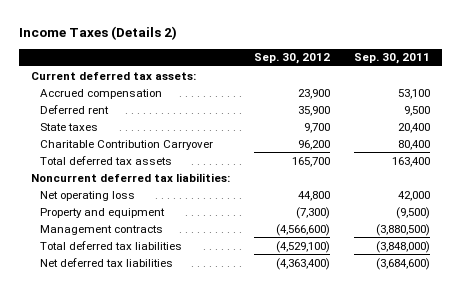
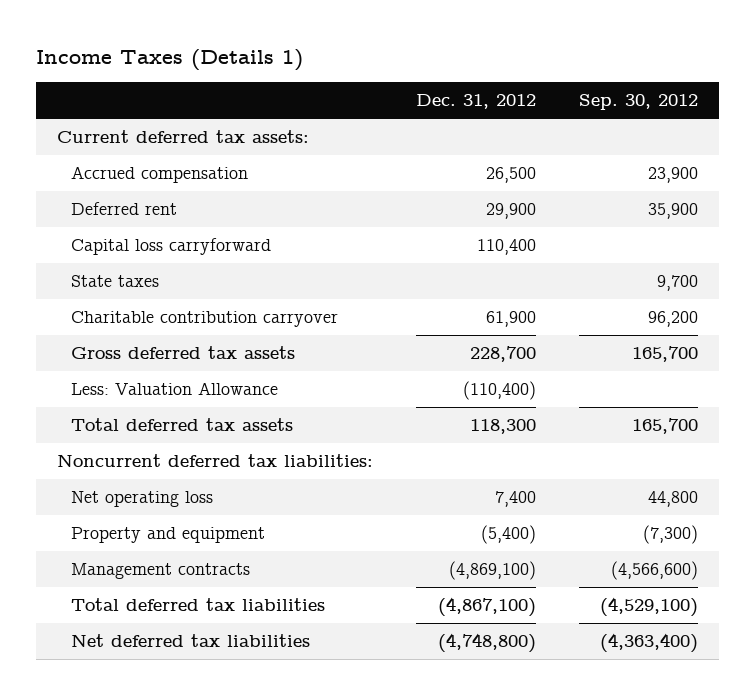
[19,26,178,41] Income Taxes (Details 2) -> [35,48,303,71] Income Taxes (Details 1)
[354,53,431,65] Sep. 30, 2011 -> none
none -> [415,94,536,110] Dec. 31, 2012
none -> [70,238,271,256] Capital loss carryforward
[40,139,214,150] Charitable Contribution Carryover -> [70,311,338,328] Charitable contribution carryover
none -> [70,346,295,360] Gross deferred tax assets
none -> [70,382,278,396] Less: Valuation Allowance

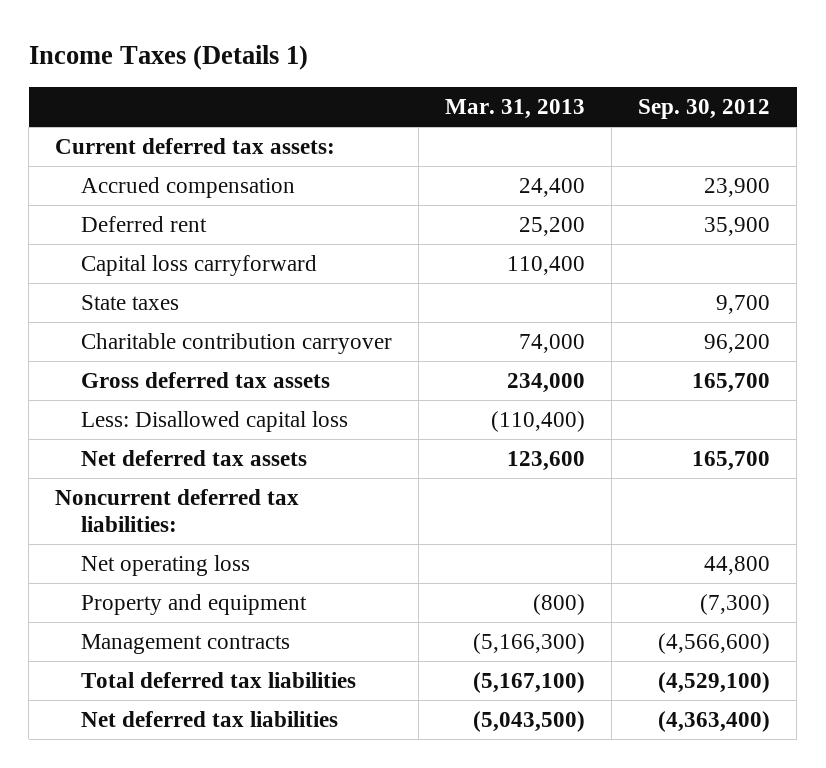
[415,94,536,110] Dec. 31, 2012 -> none
none -> [445,99,586,120] Mar. 31, 2013
[70,382,278,396] Less: Valuation Allowance -> [81,410,349,432] Less: Disallowed capital loss
[70,418,293,432] Total deferred tax assets -> [81,449,308,466] Net deferred tax assets

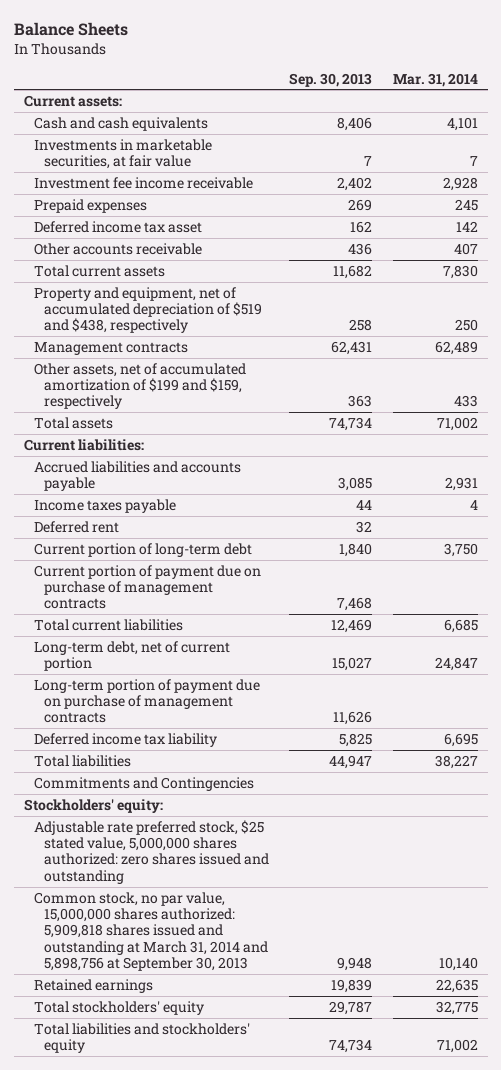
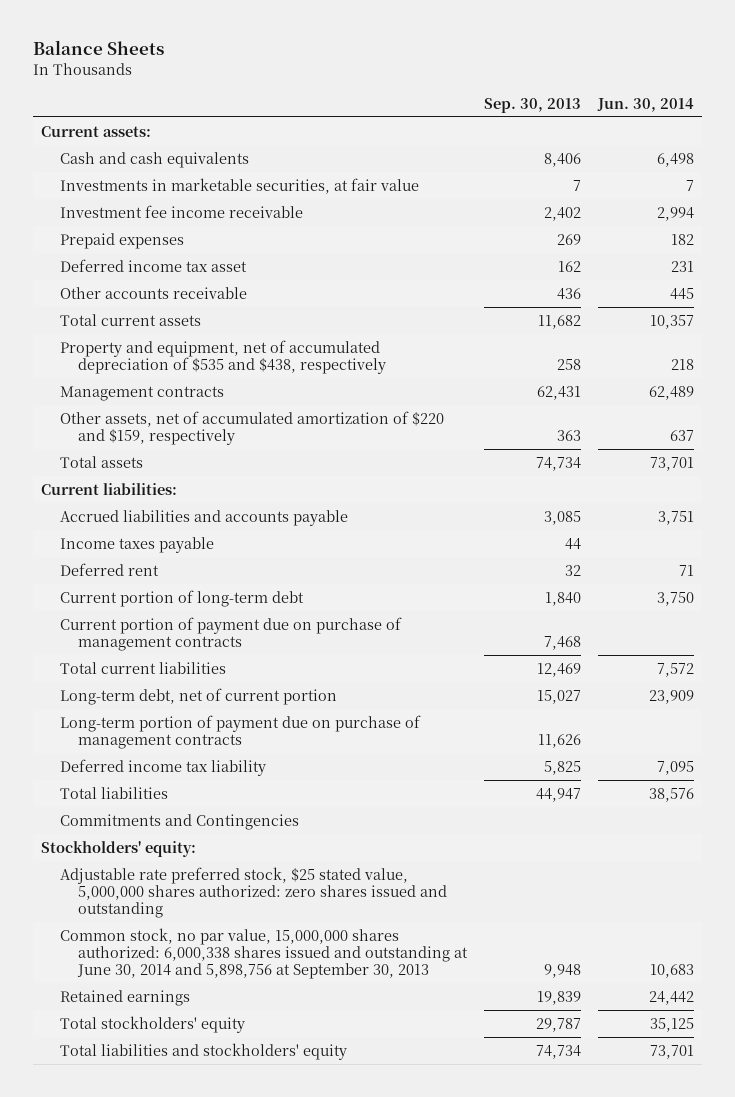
[392,72,478,87] Mar. 31, 2014 -> none
none -> [596,97,694,112] Jun. 30, 2014
[33,286,262,334] Property and equipment, net of accumulated depreciation of $519 and $438, respectively -> [59,339,387,375] Property and equipment, net of accumulated depreciation of $535 and $438, respectively
[33,362,246,410] Other assets, net of accumulated amortization of $199 and $159, respectively -> [59,410,444,446] Other assets, net of accumulated amortization of $220 and $159, respectively
[33,891,268,972] Common stock, no par value, 15,000,000 shares authorized: 5,909,818 shares issued and outstanding at March 31, 2014 and 5,898,756 at September 30, 2013 -> [59,927,469,980] Common stock, no par value, 15,000,000 shares authorized: 6,000,338 shares issued and outstanding at June 30, 2014 and 5,898,756 at September 30, 2013

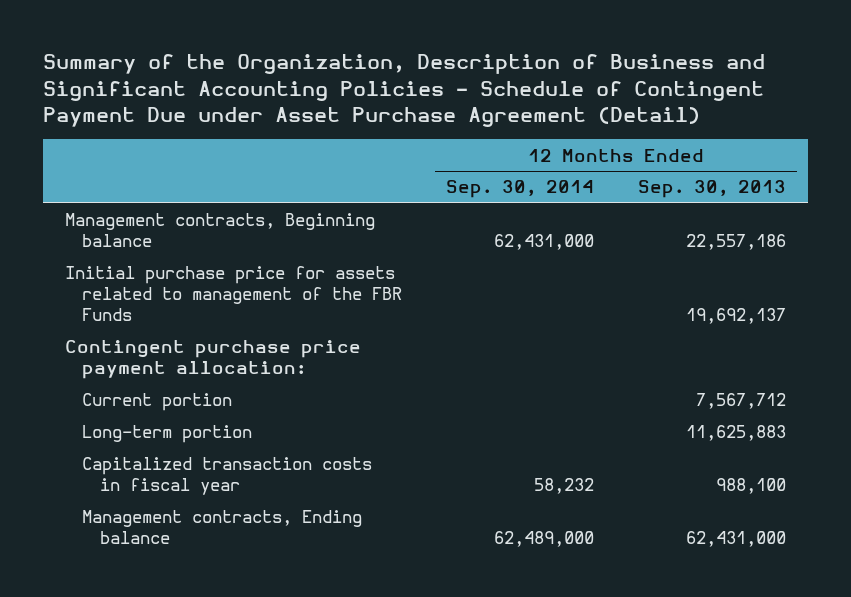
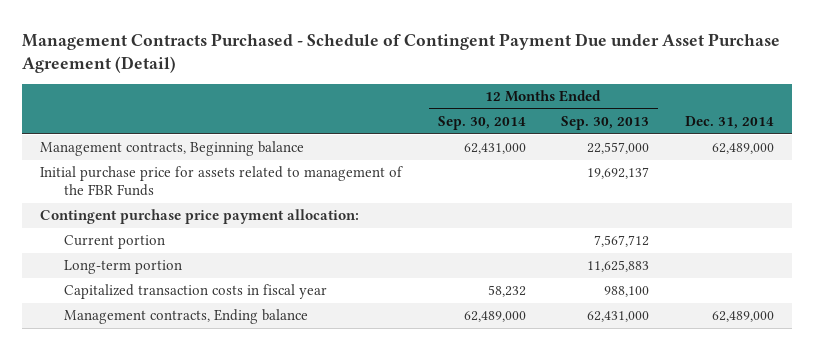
[43,54,766,128] Summary of the Organization, Description of Business and Significant Accounting Policies - Schedule of Contingent Payment Due under Asset Purchase Agreement (Detail) -> [22,32,781,73] Management Contracts Purchased - Schedule of Contingent Payment Due under Asset Purchase Agreement (Detail)
none -> [684,116,774,130] Dec. 31, 2014
[686,234,787,251] 22,557,186 -> [587,142,650,155] 22,557,000

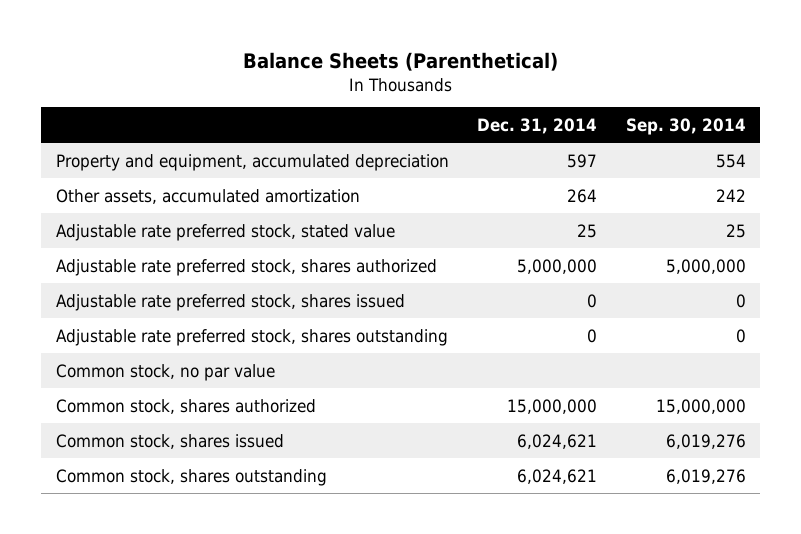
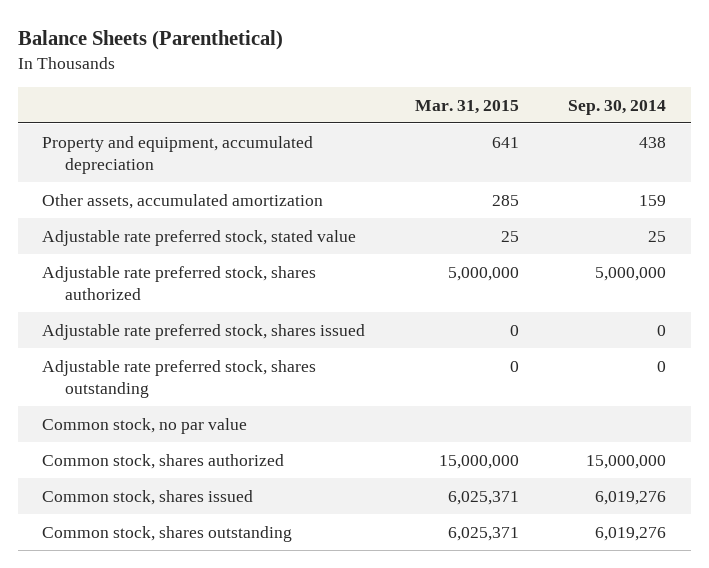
[477,118,598,135] Dec. 31, 2014 -> none
none -> [414,99,519,114] Mar. 31, 2015
[715,153,746,168] 554 -> [639,136,667,148] 438
[715,188,746,202] 242 -> [639,194,667,206] 159

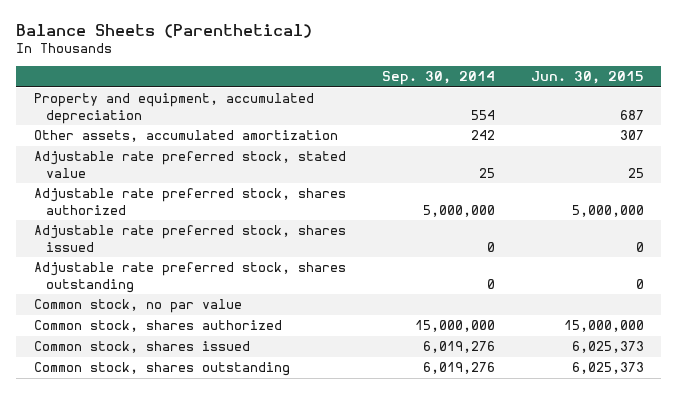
[414,99,519,114] Mar. 31, 2015 -> none
none -> [530,71,644,85] Jun. 30, 2015
[639,136,667,148] 438 -> [470,109,495,120] 554
[639,194,667,206] 159 -> [470,130,495,141] 242

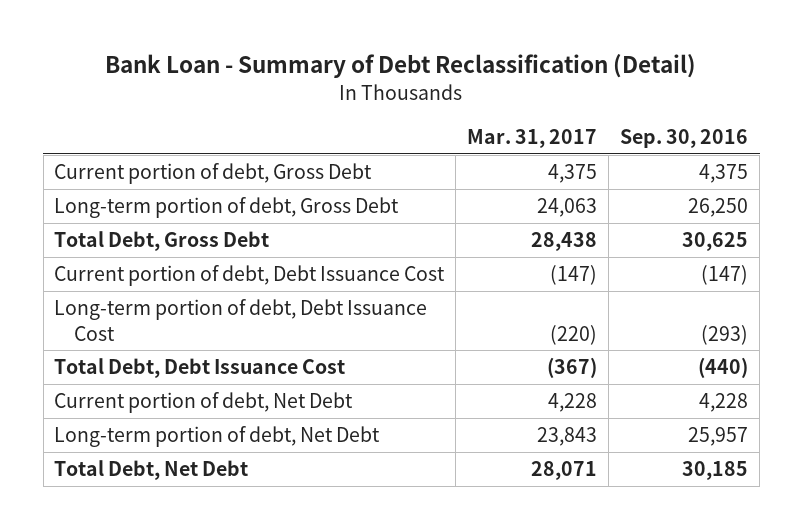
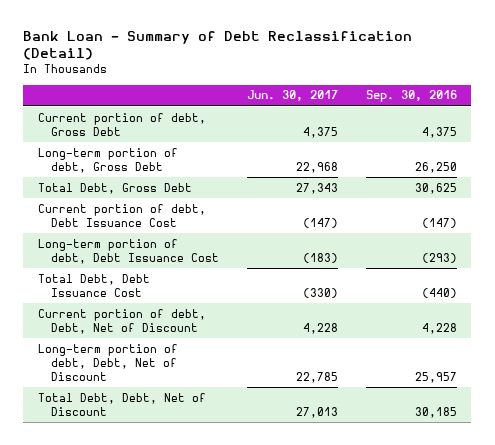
[467,128,598,148] Mar. 31, 2017 -> none
none -> [247,90,339,102] Jun. 30, 2017
[54,392,354,414] Current portion of debt, Net Debt -> [37,308,206,335] Current portion of debt, Debt, Net of Discount
[54,426,381,448] Long-term portion of debt, Net Debt -> [37,343,178,382] Long-term portion of debt, Debt, Net of Discount
[54,460,249,481] Total Debt, Net Debt -> [37,392,206,417] Total Debt, Debt, Net of Discount

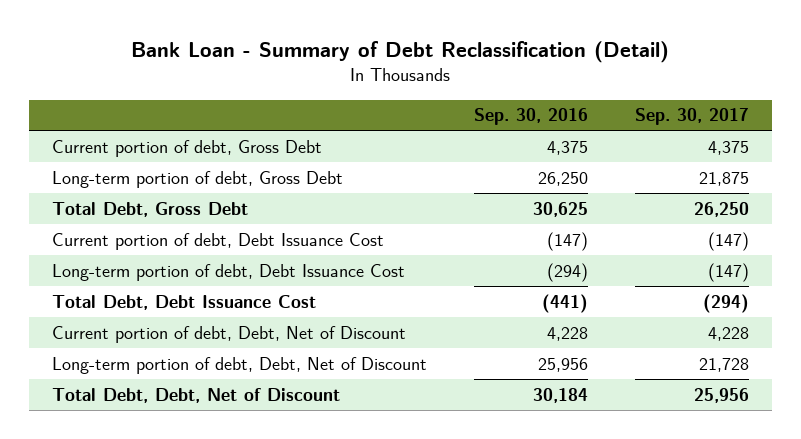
[247,90,339,102] Jun. 30, 2017 -> none
none -> [634,108,749,126] Sep. 30, 2017
[422,253,458,264] (293) -> [546,262,588,282] (294)
[422,288,458,299] (440) -> [541,293,588,313] (441)
[415,372,458,384] 25,957 -> [537,357,588,372] 25,956
[415,407,458,419] 30,185 -> [532,387,588,403] 30,184

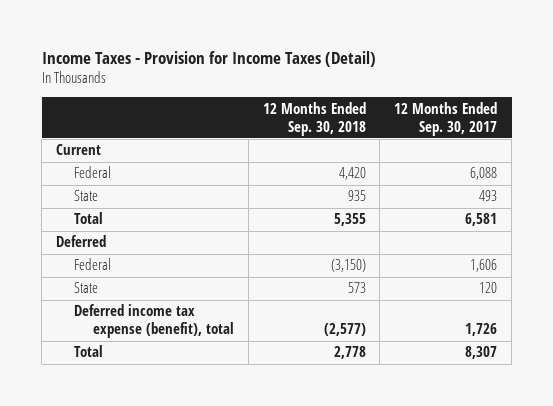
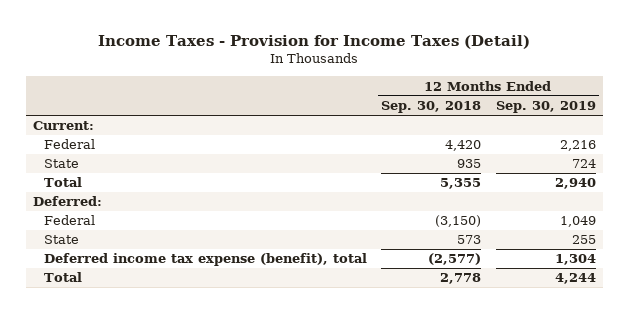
[394,101,498,136] 12 Months Ended Sep. 30, 2017 -> none
none -> [495,101,596,114] Sep. 30, 2019
[56,144,102,156] Current -> [33,121,95,131] Current:
[56,235,107,248] Deferred -> [33,196,103,207] Deferred:

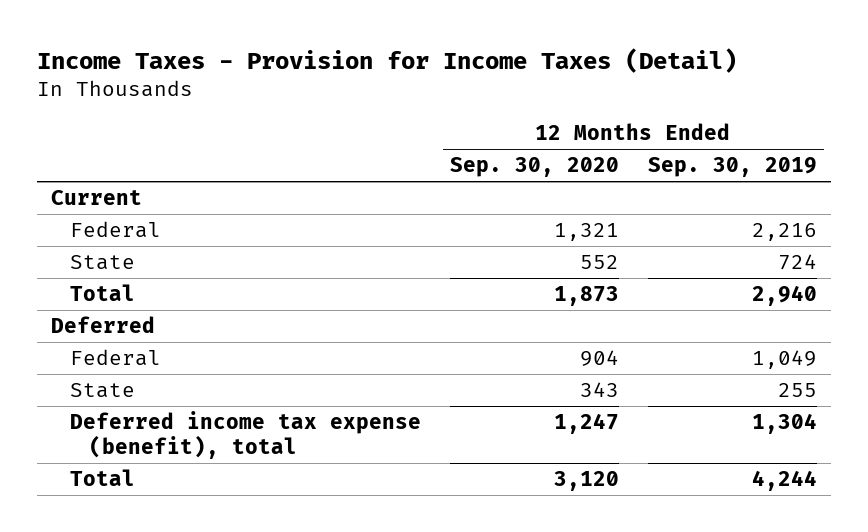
[381,101,482,114] Sep. 30, 2018 -> none
none -> [450,157,620,178] Sep. 30, 2020
[33,121,95,131] Current: -> [51,190,143,206] Current
[33,196,103,207] Deferred: -> [51,316,156,334] Deferred

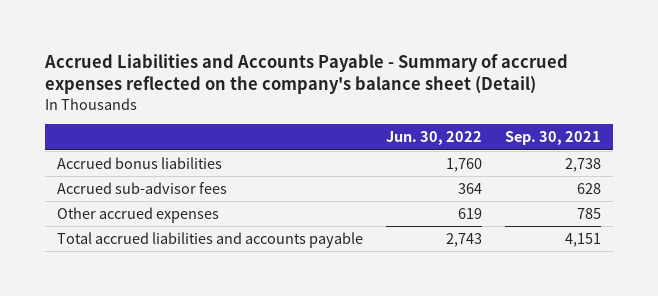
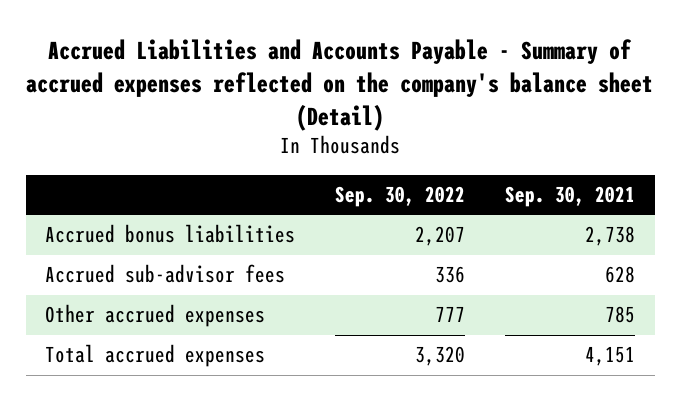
[386,131,483,146] Jun. 30, 2022 -> none
none -> [335,185,466,207] Sep. 30, 2022
[56,232,363,249] Total accrued liabilities and accounts payable -> [45,344,266,368] Total accrued expenses

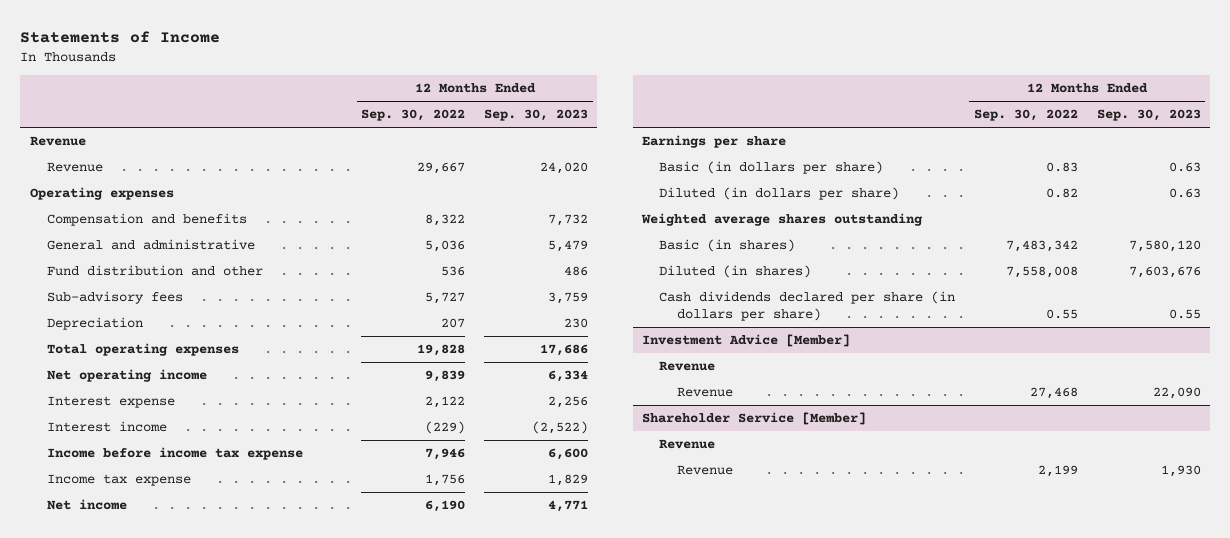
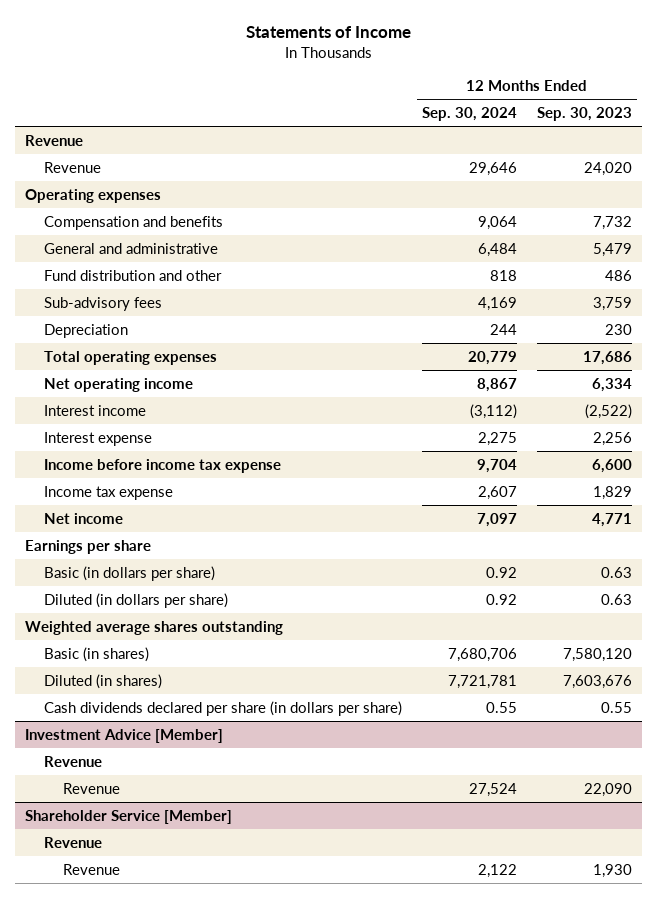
[361,109,466,122] Sep. 30, 2022 -> none
none -> [422,107,518,122] Sep. 30, 2024
[46,395,175,408] Interest expense -> [44,431,153,446] Interest expense

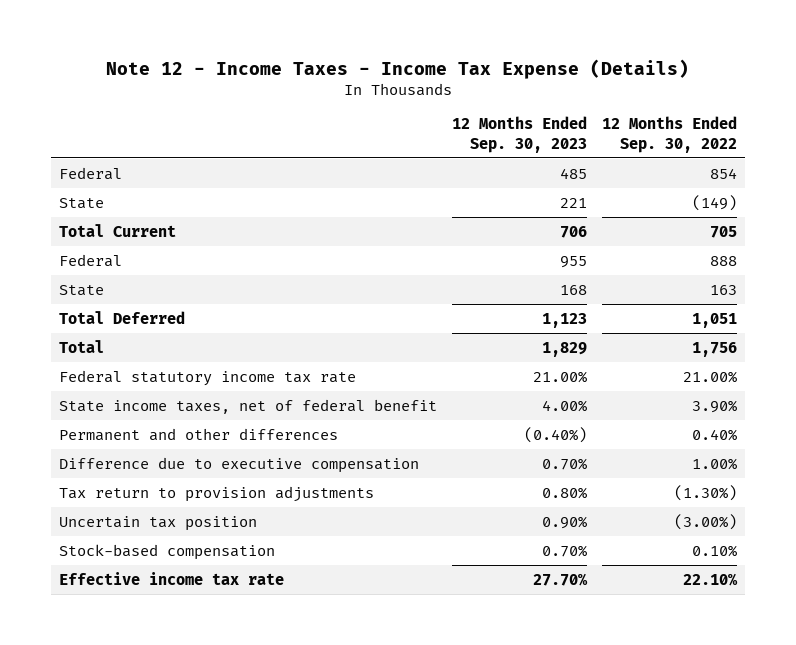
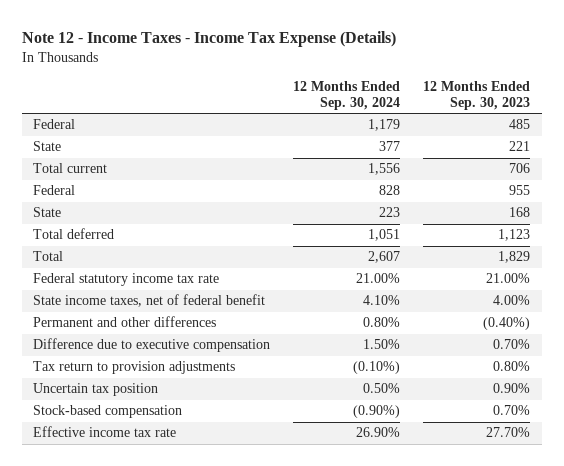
[602,116,738,153] 12 Months Ended Sep. 30, 2022 -> none
none -> [293,80,401,110] 12 Months Ended Sep. 30, 2024
[58,223,176,237] Total Current -> [33,163,108,174] Total current
[58,310,185,324] Total Deferred -> [33,228,115,240] Total deferred

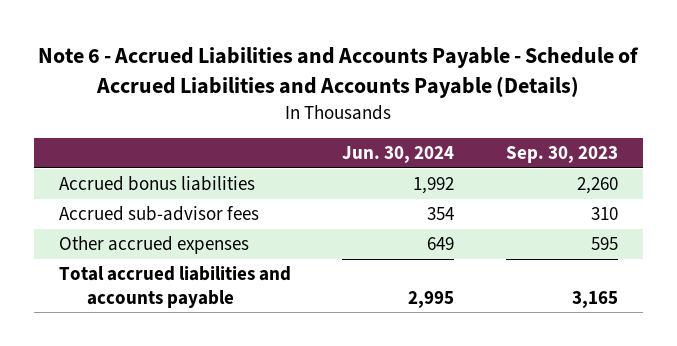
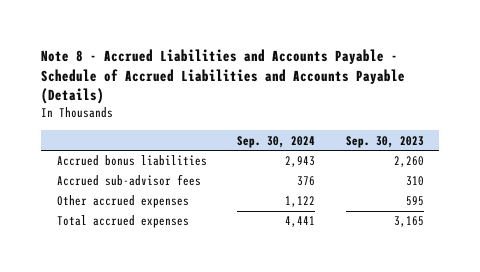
[38,47,640,99] Note 6 - Accrued Liabilities and Accounts Payable - Schedule of Accrued Liabilities and Accounts Payable (Details) -> [41,49,406,105] Note 8 - Accrued Liabilities and Accounts Payable - Schedule of Accrued Liabilities and Accounts Payable (Details)
[342,146,455,164] Jun. 30, 2024 -> none
none -> [237,135,316,148] Sep. 30, 2024
[59,266,292,308] Total accrued liabilities and accounts payable -> [56,215,189,229] Total accrued expenses

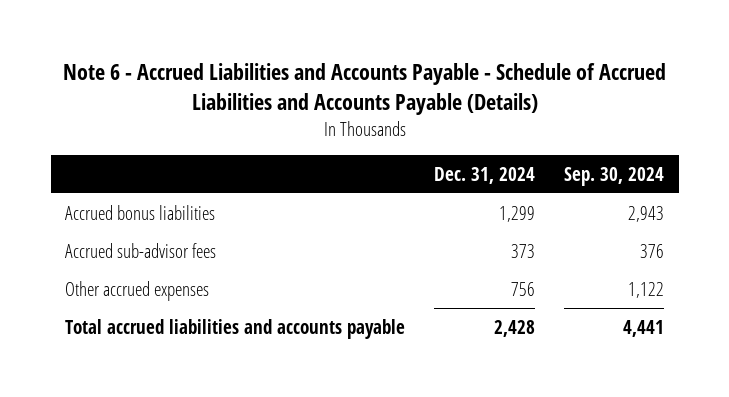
[41,49,406,105] Note 8 - Accrued Liabilities and Accounts Payable - Schedule of Accrued Liabilities and Accounts Payable (Details) -> [62,63,666,115] Note 6 - Accrued Liabilities and Accounts Payable - Schedule of Accrued Liabilities and Accounts Payable (Details)
[345,135,424,148] Sep. 30, 2023 -> none
none -> [434,166,536,184] Dec. 31, 2024
[56,215,189,229] Total accrued expenses -> [65,318,406,339] Total accrued liabilities and accounts payable

